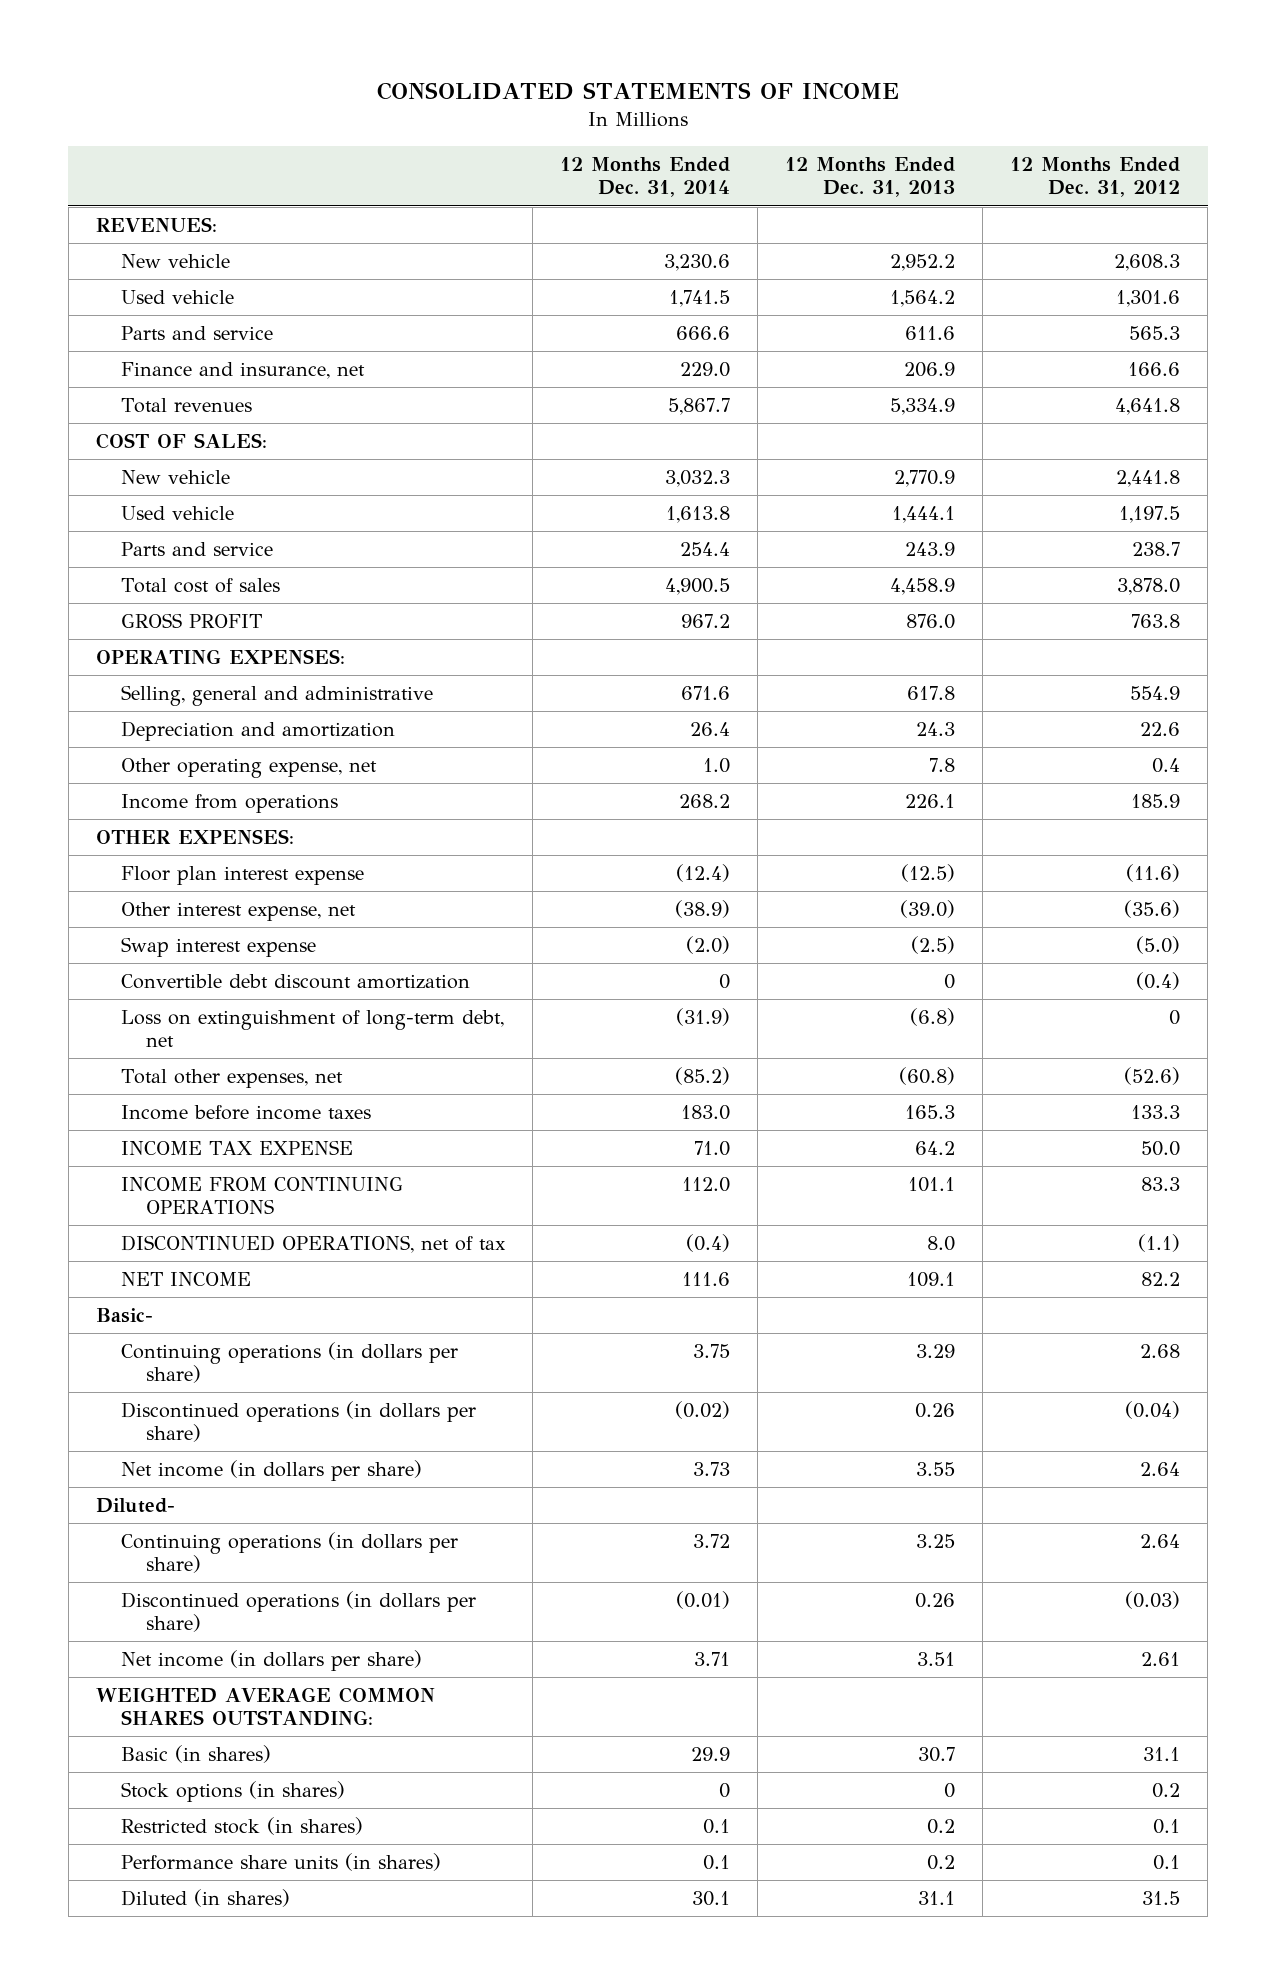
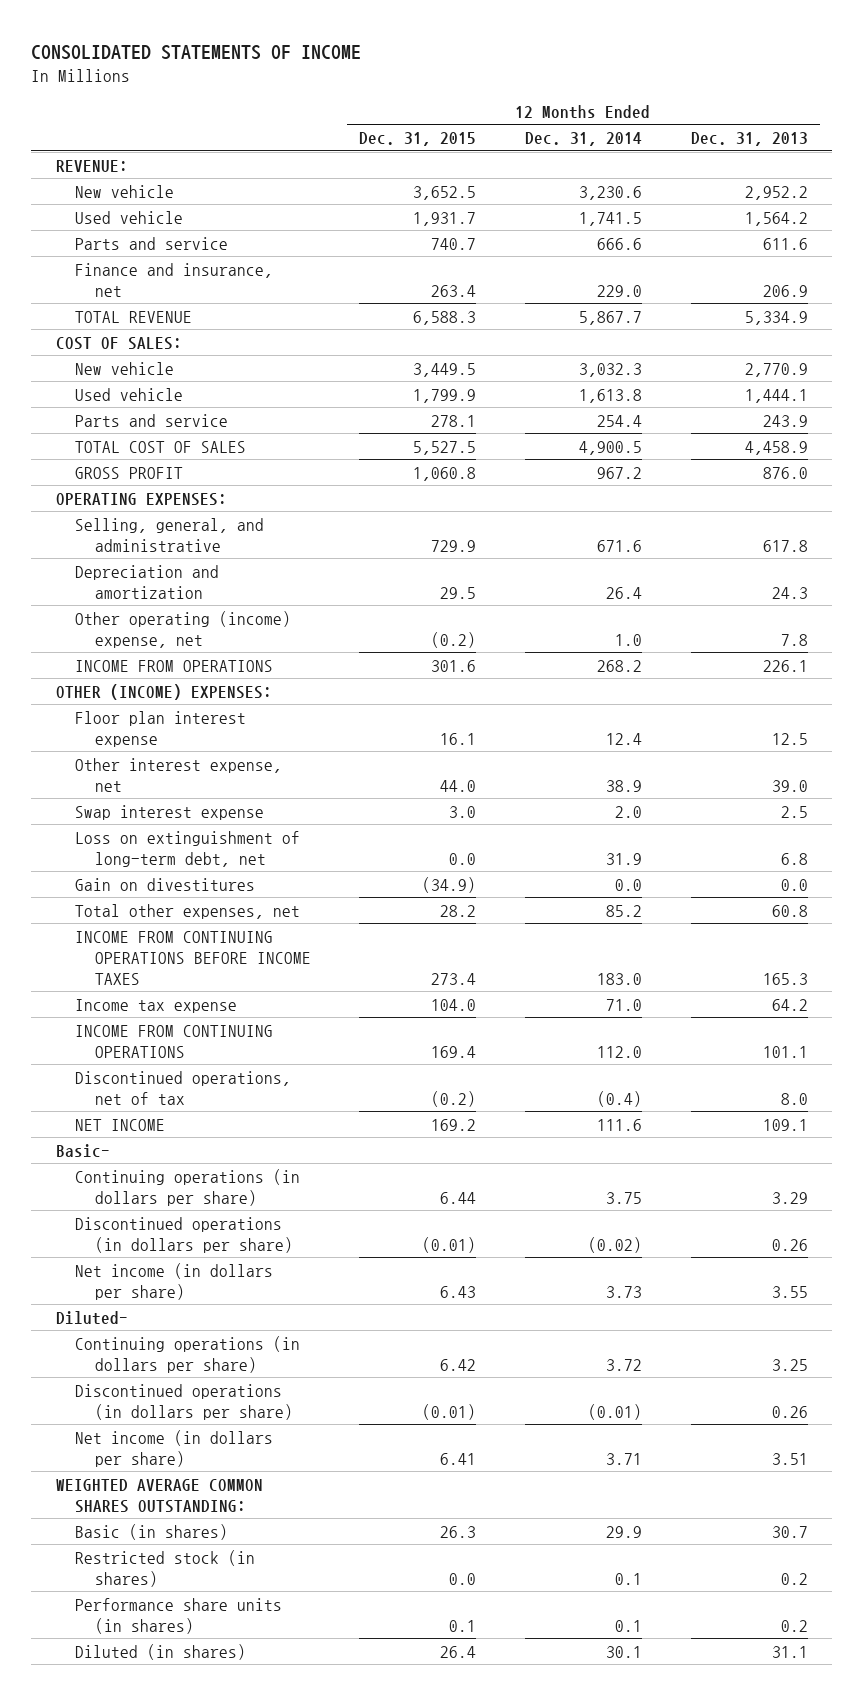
[1010,157,1181,198] 12 Months Ended Dec. 31, 2012 -> none
none -> [359,131,477,146] Dec. 31, 2015
[95,217,217,233] REVENUES: -> [55,159,128,172] REVENUE:
[120,398,252,414] Total revenues -> [75,310,193,323] TOTAL REVENUE
[120,578,280,594] Total cost of sales -> [75,440,247,453] TOTAL COST OF SALES
[120,685,433,707] Selling, general and administrative -> [75,517,265,552] Selling, general, and administrative
[120,974,470,990] Convertible debt discount amortization -> none
[120,758,377,779] Other operating expense, net -> [75,610,292,648] Other operating (income) expense, net
[120,794,338,814] Income from operations -> [75,659,274,672] INCOME FROM OPERATIONS
[95,829,294,845] OTHER EXPENSES: -> [55,683,272,700] OTHER (INCOME) EXPENSES:
[675,864,730,883] (12.4) -> [605,732,642,745] 12.4
[901,864,956,883] (12.5) -> [771,732,808,745] 12.5
[674,900,730,919] (38.9) -> [605,779,642,792] 38.9
[900,900,956,919] (39.0) -> [771,779,808,792] 39.0
[685,936,730,955] (2.0) -> [614,805,642,818] 2.0
[911,936,956,955] (2.5) -> [780,805,808,818] 2.5
[675,1008,730,1027] (31.9) -> [605,852,642,865] 31.9
[910,1008,956,1027] (6.8) -> [780,852,808,865] 6.8
none -> [75,877,256,891] Gain on divestitures
[674,1067,730,1086] (85.2) -> [605,904,642,917] 85.2
[899,1067,956,1086] (60.8) -> [771,904,808,917] 60.8
[120,1105,371,1121] Income before income taxes -> [75,930,311,985] INCOME FROM CONTINUING OPERATIONS BEFORE INCOME TAXES
[120,1140,353,1156] INCOME TAX EXPENSE -> [75,998,238,1013] Income tax expense
[120,1235,506,1254] DISCONTINUED OPERATIONS, net of tax -> [75,1070,292,1105] Discontinued operations, net of tax
[120,1781,345,1803] Stock options (in shares) -> none

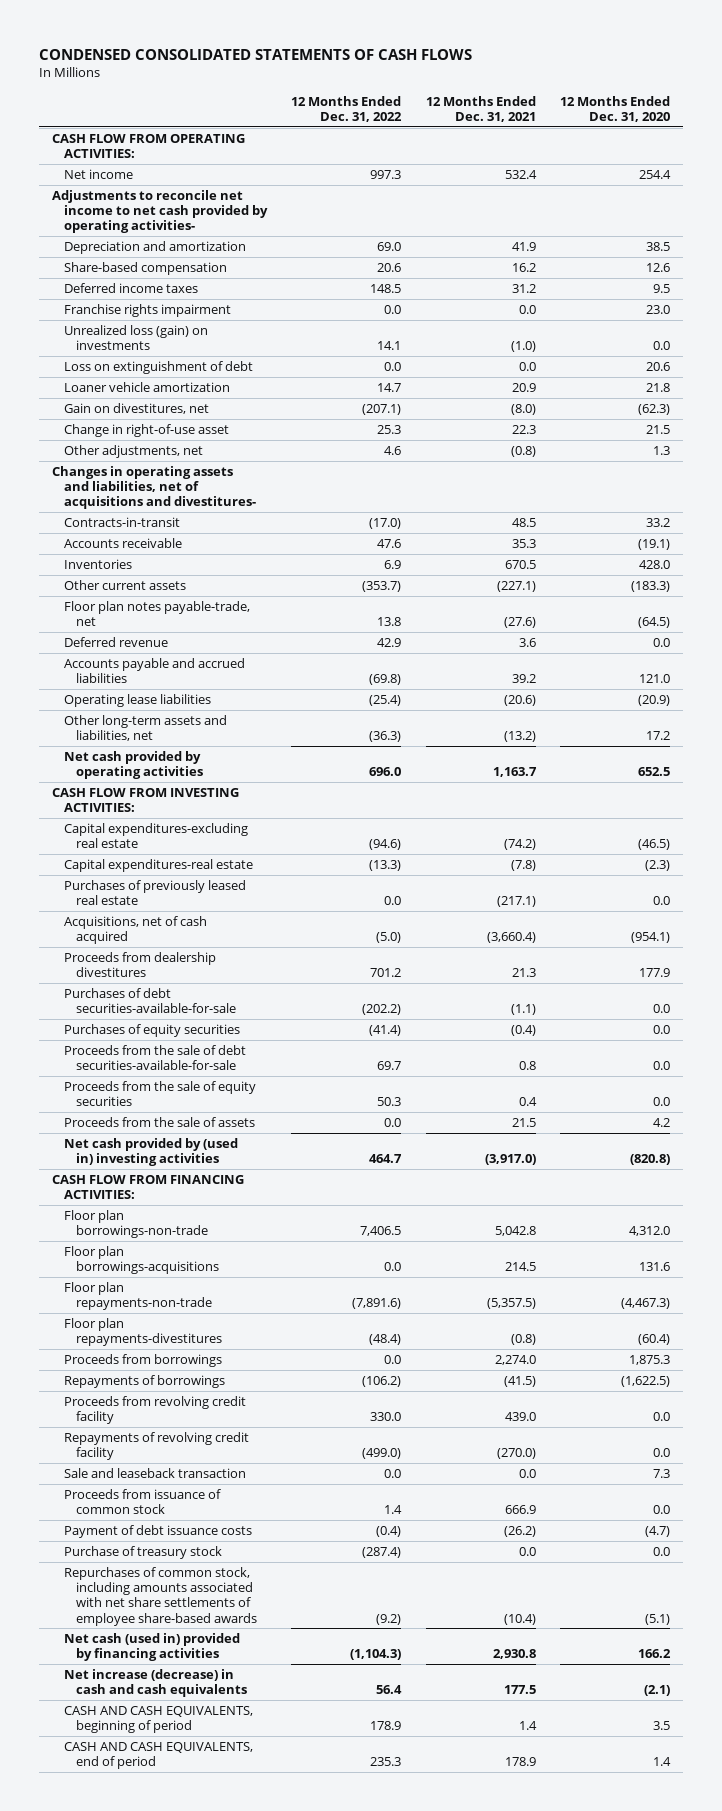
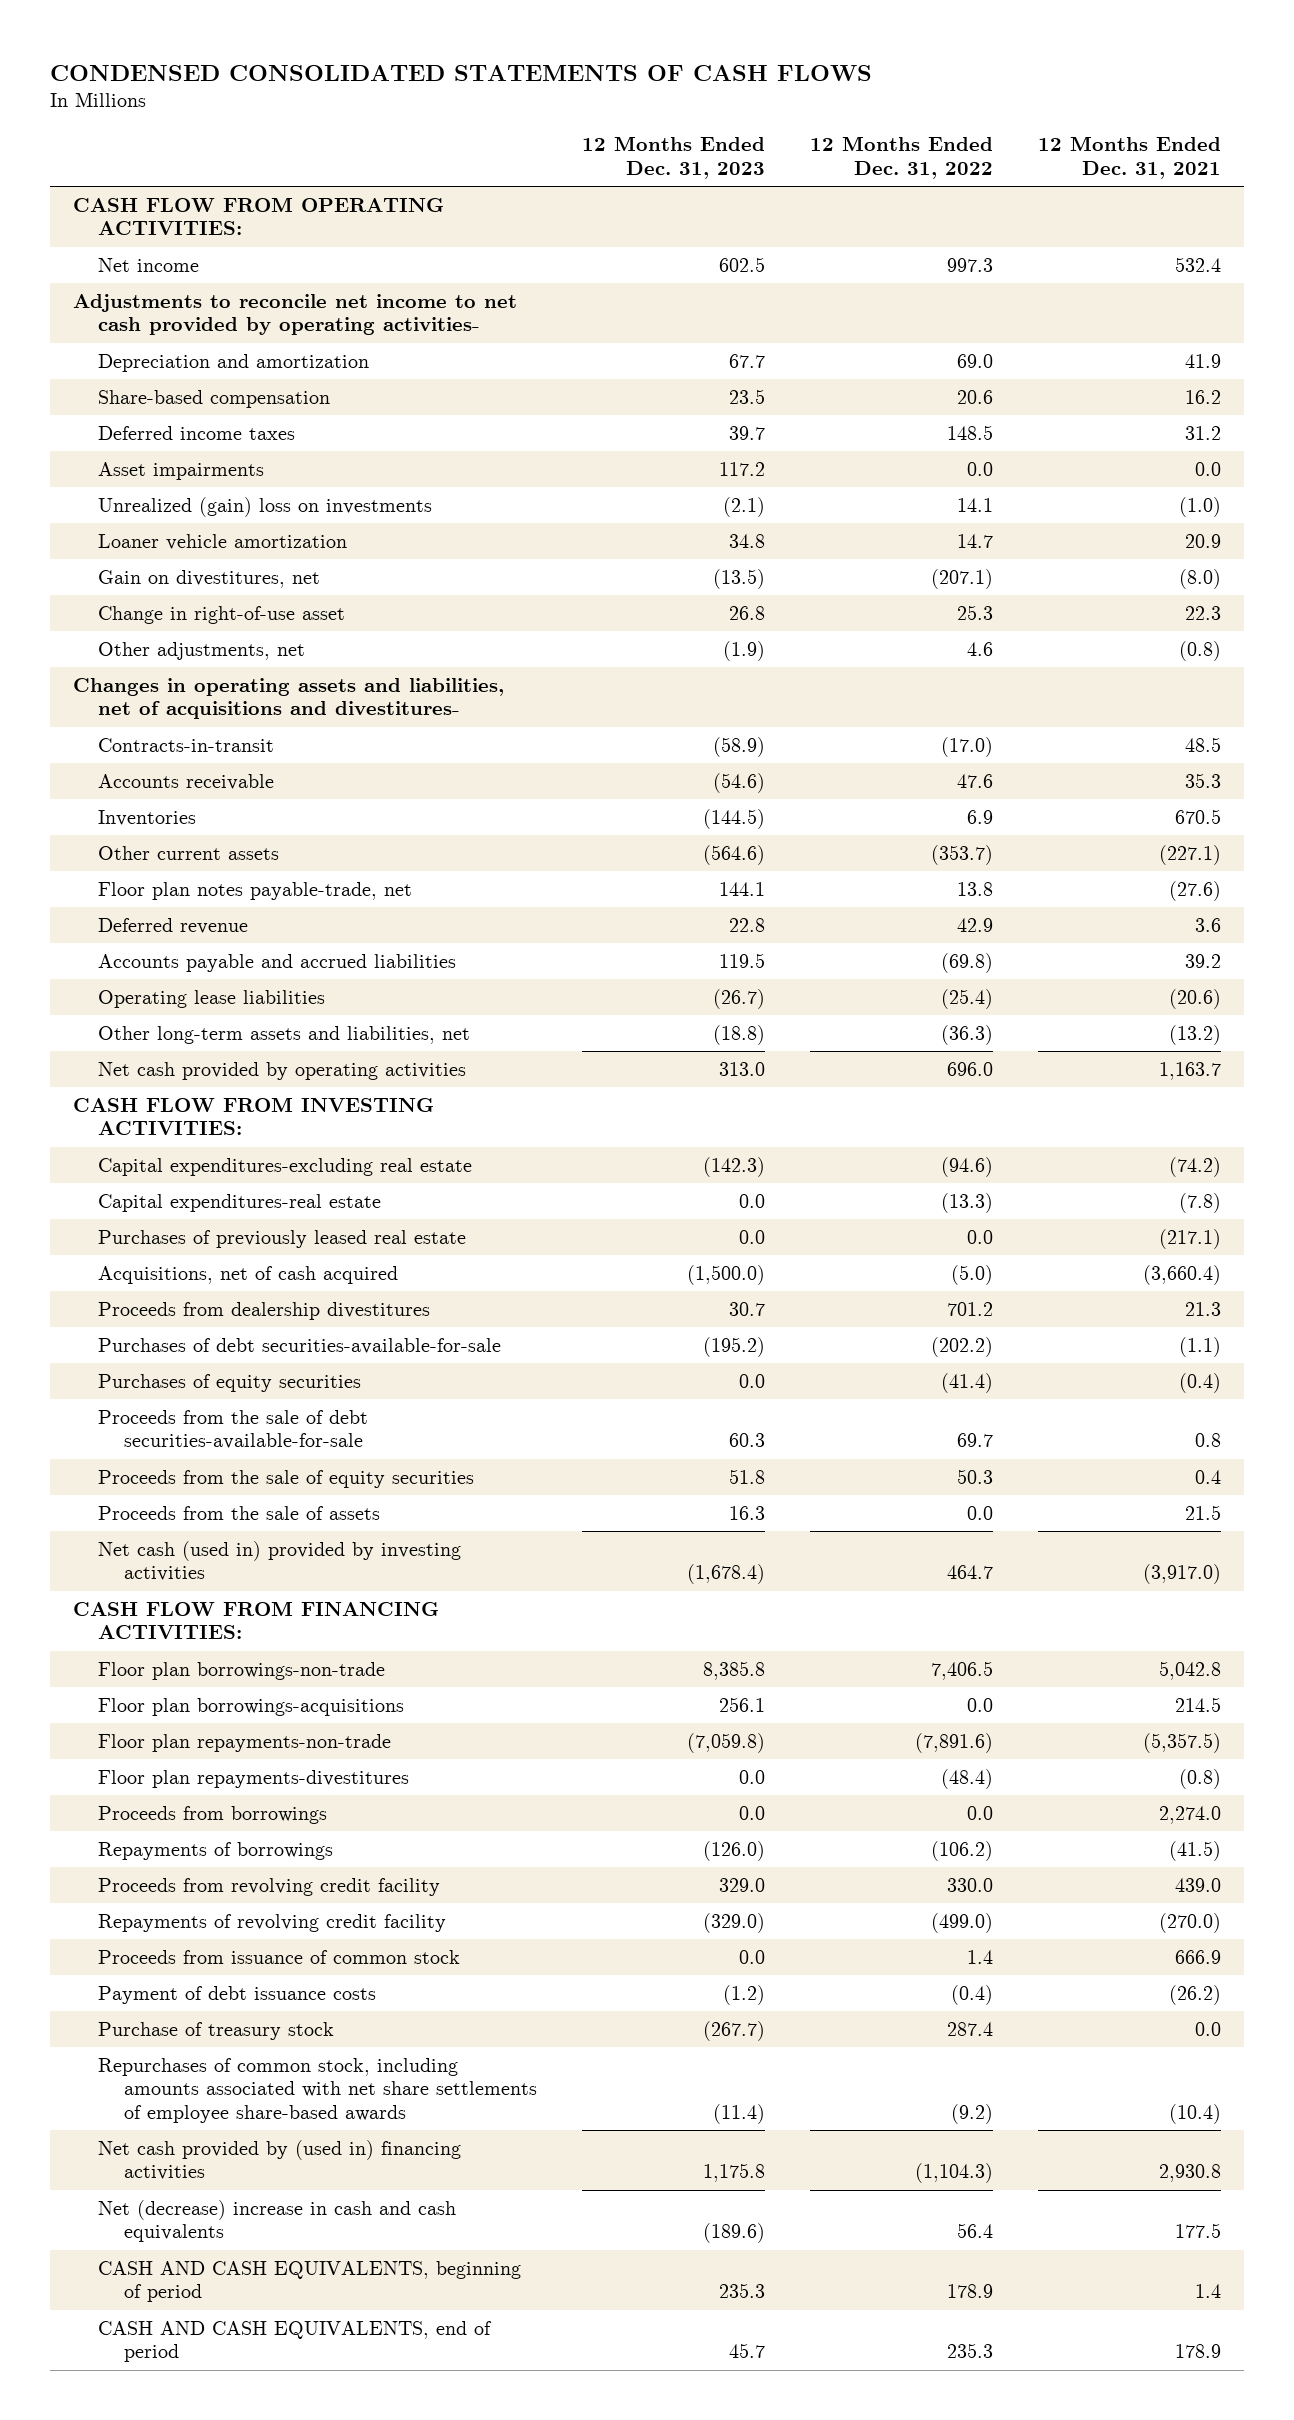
[560,95,671,122] 12 Months Ended Dec. 31, 2020 -> none
none -> [581,136,765,180] 12 Months Ended Dec. 31, 2023
[63,361,253,375] Loss on extinguishment of debt -> none
[63,304,231,318] Franchise rights impairment -> [98,461,265,480] Asset impairments
[63,325,208,351] Unrealized loss (gain) on investments -> [98,496,433,517] Unrealized (gain) loss on investments
[63,1138,238,1167] Net cash provided by (used in) investing activities -> [98,1540,462,1582] Net cash (used in) provided by investing activities
[63,1468,246,1479] Sale and leaseback transaction -> none
[362,1547,402,1559] (287.4) -> [947,2021,994,2036] 287.4
[63,1633,240,1662] Net cash (used in) provided by financing activities -> [98,2139,462,2181] Net cash provided by (used in) financing activities
[63,1669,247,1698] Net increase (decrease) in cash and cash equivalents -> [98,2199,457,2243] Net (decrease) increase in cash and cash equivalents

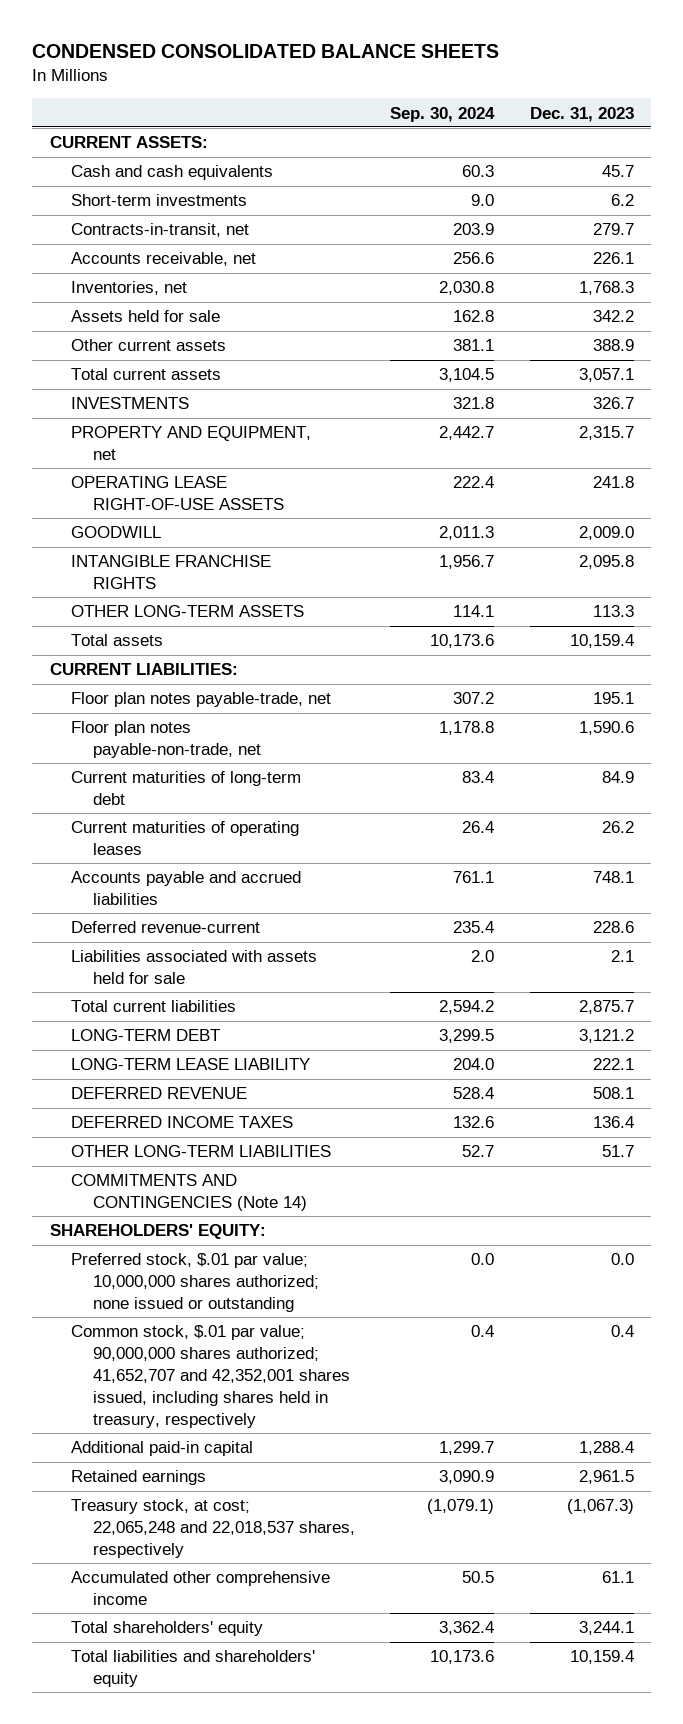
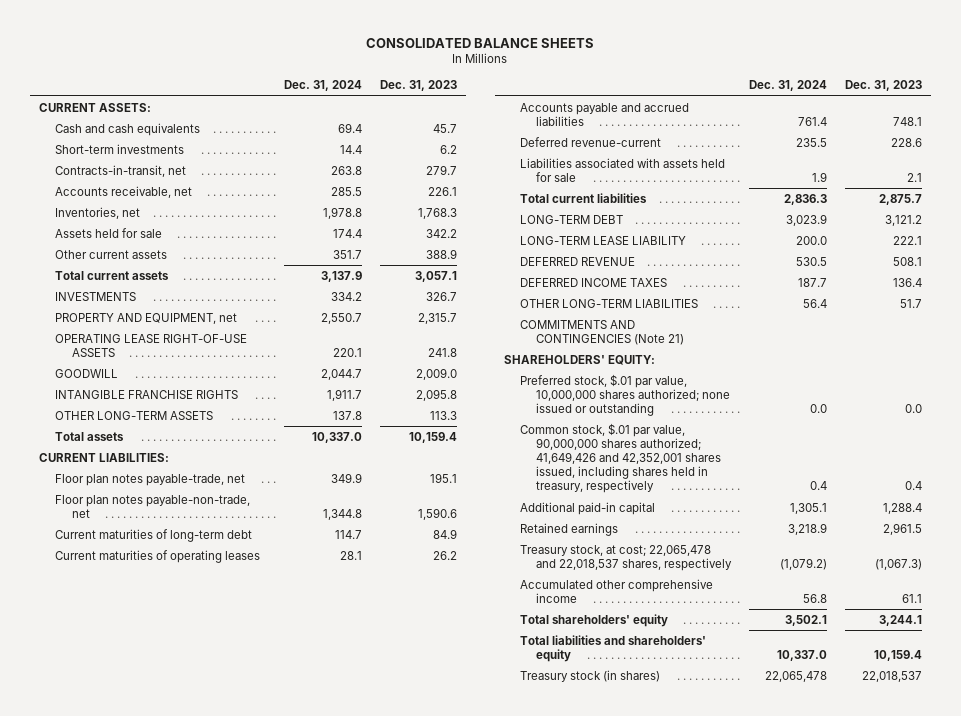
[31,44,499,59] CONDENSED CONSOLIDATED BALANCE SHEETS -> [366,37,595,48] CONSOLIDATED BALANCE SHEETS
[390,106,496,122] Sep. 30, 2024 -> none
none -> [284,80,363,92] Dec. 31, 2024
[71,1174,307,1212] COMMITMENTS AND CONTINGENCIES (Note 14) -> [519,319,685,345] COMMITMENTS AND CONTINGENCIES (Note 21)
[71,1253,319,1312] Preferred stock, $.01 par value; 10,000,000 shares authorized; none issued or outstanding -> [519,373,731,416] Preferred stock, $.01 par value, 10,000,000 shares authorized; none issued or outstanding
[71,1325,350,1428] Common stock, $.01 par value; 90,000,000 shares authorized; 41,652,707 and 42,352,001 shares issued, including shares held in treasury, respectively -> [519,422,722,494] Common stock, $.01 par value, 90,000,000 shares authorized; 41,649,426 and 42,352,001 shares issued, including shares held in treasury, respectively
[71,1499,355,1558] Treasury stock, at cost; 22,065,248 and 22,018,537 shares, respectively -> [519,544,733,571] Treasury stock, at cost; 22,065,478 and 22,018,537 shares, respectively
none -> [519,669,660,682] Treasury stock (in shares)

